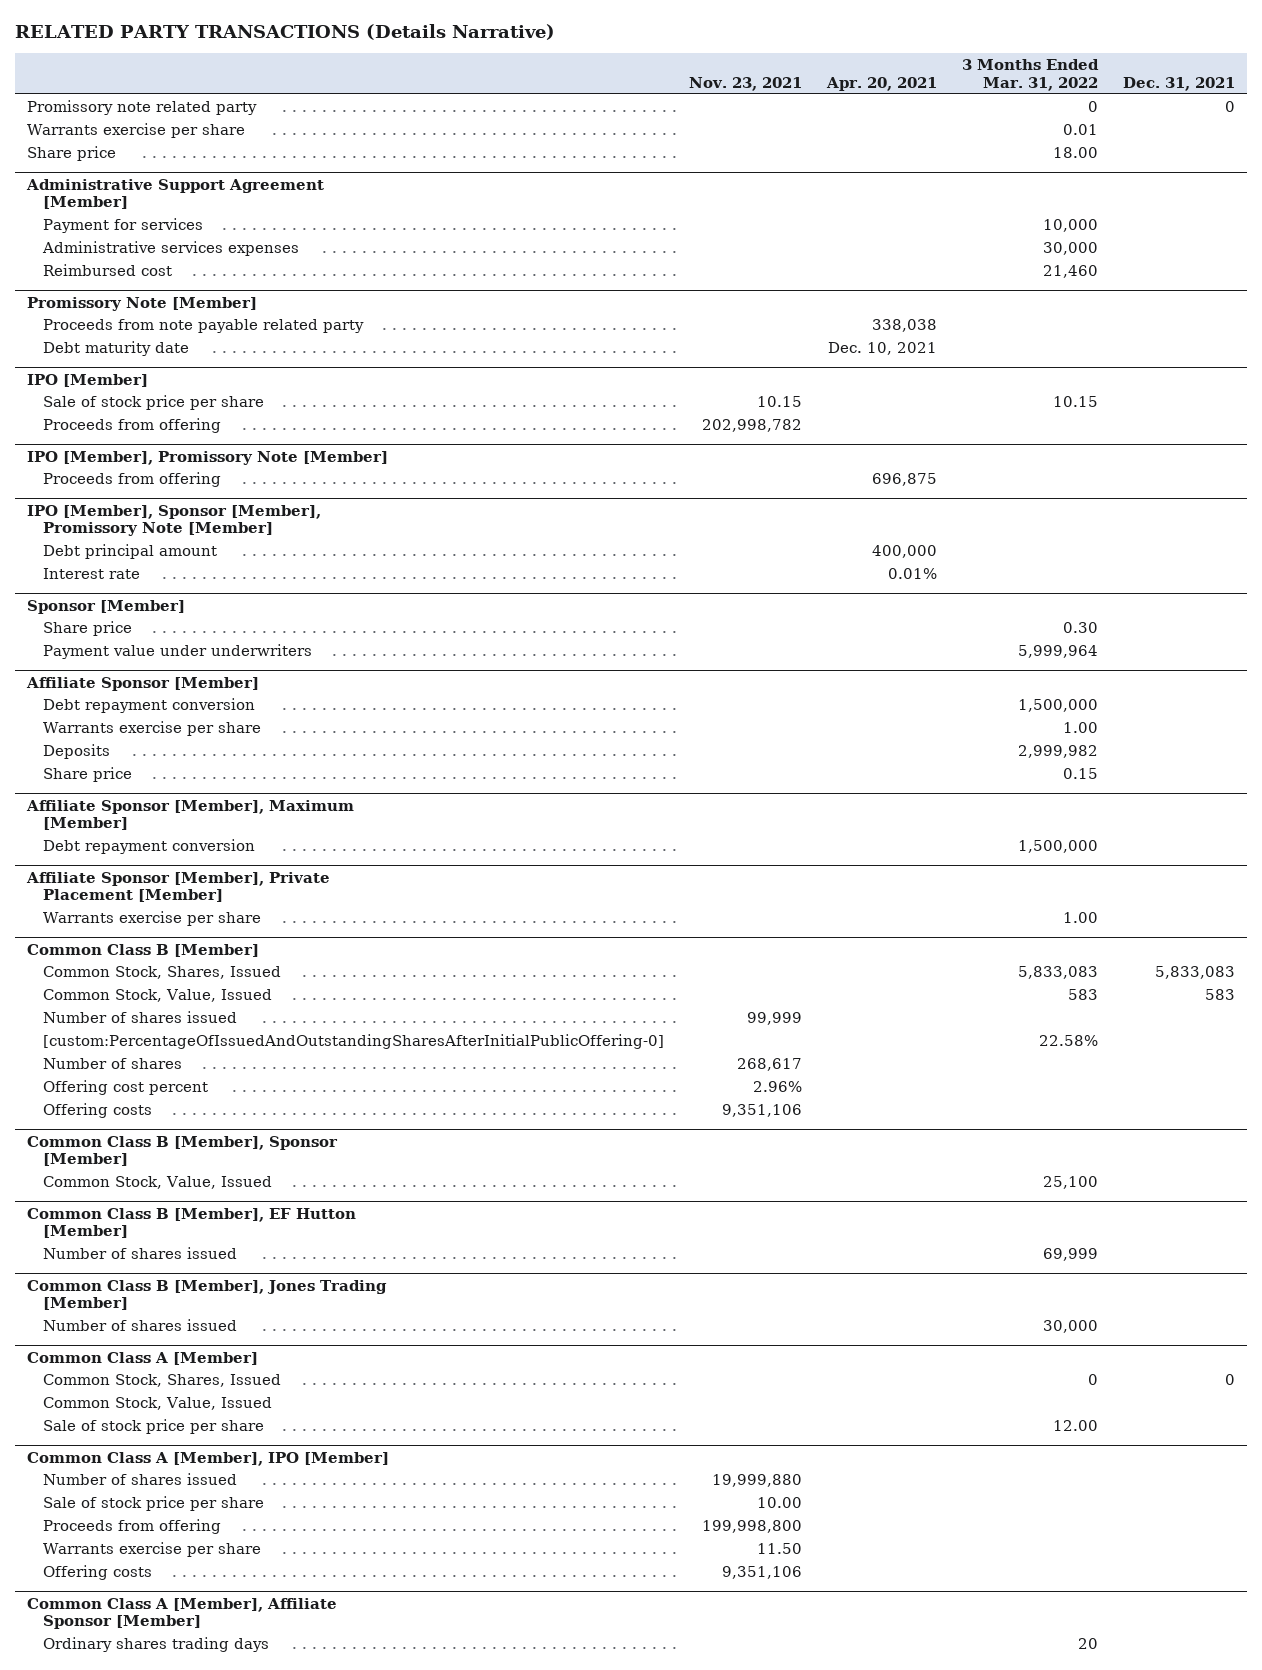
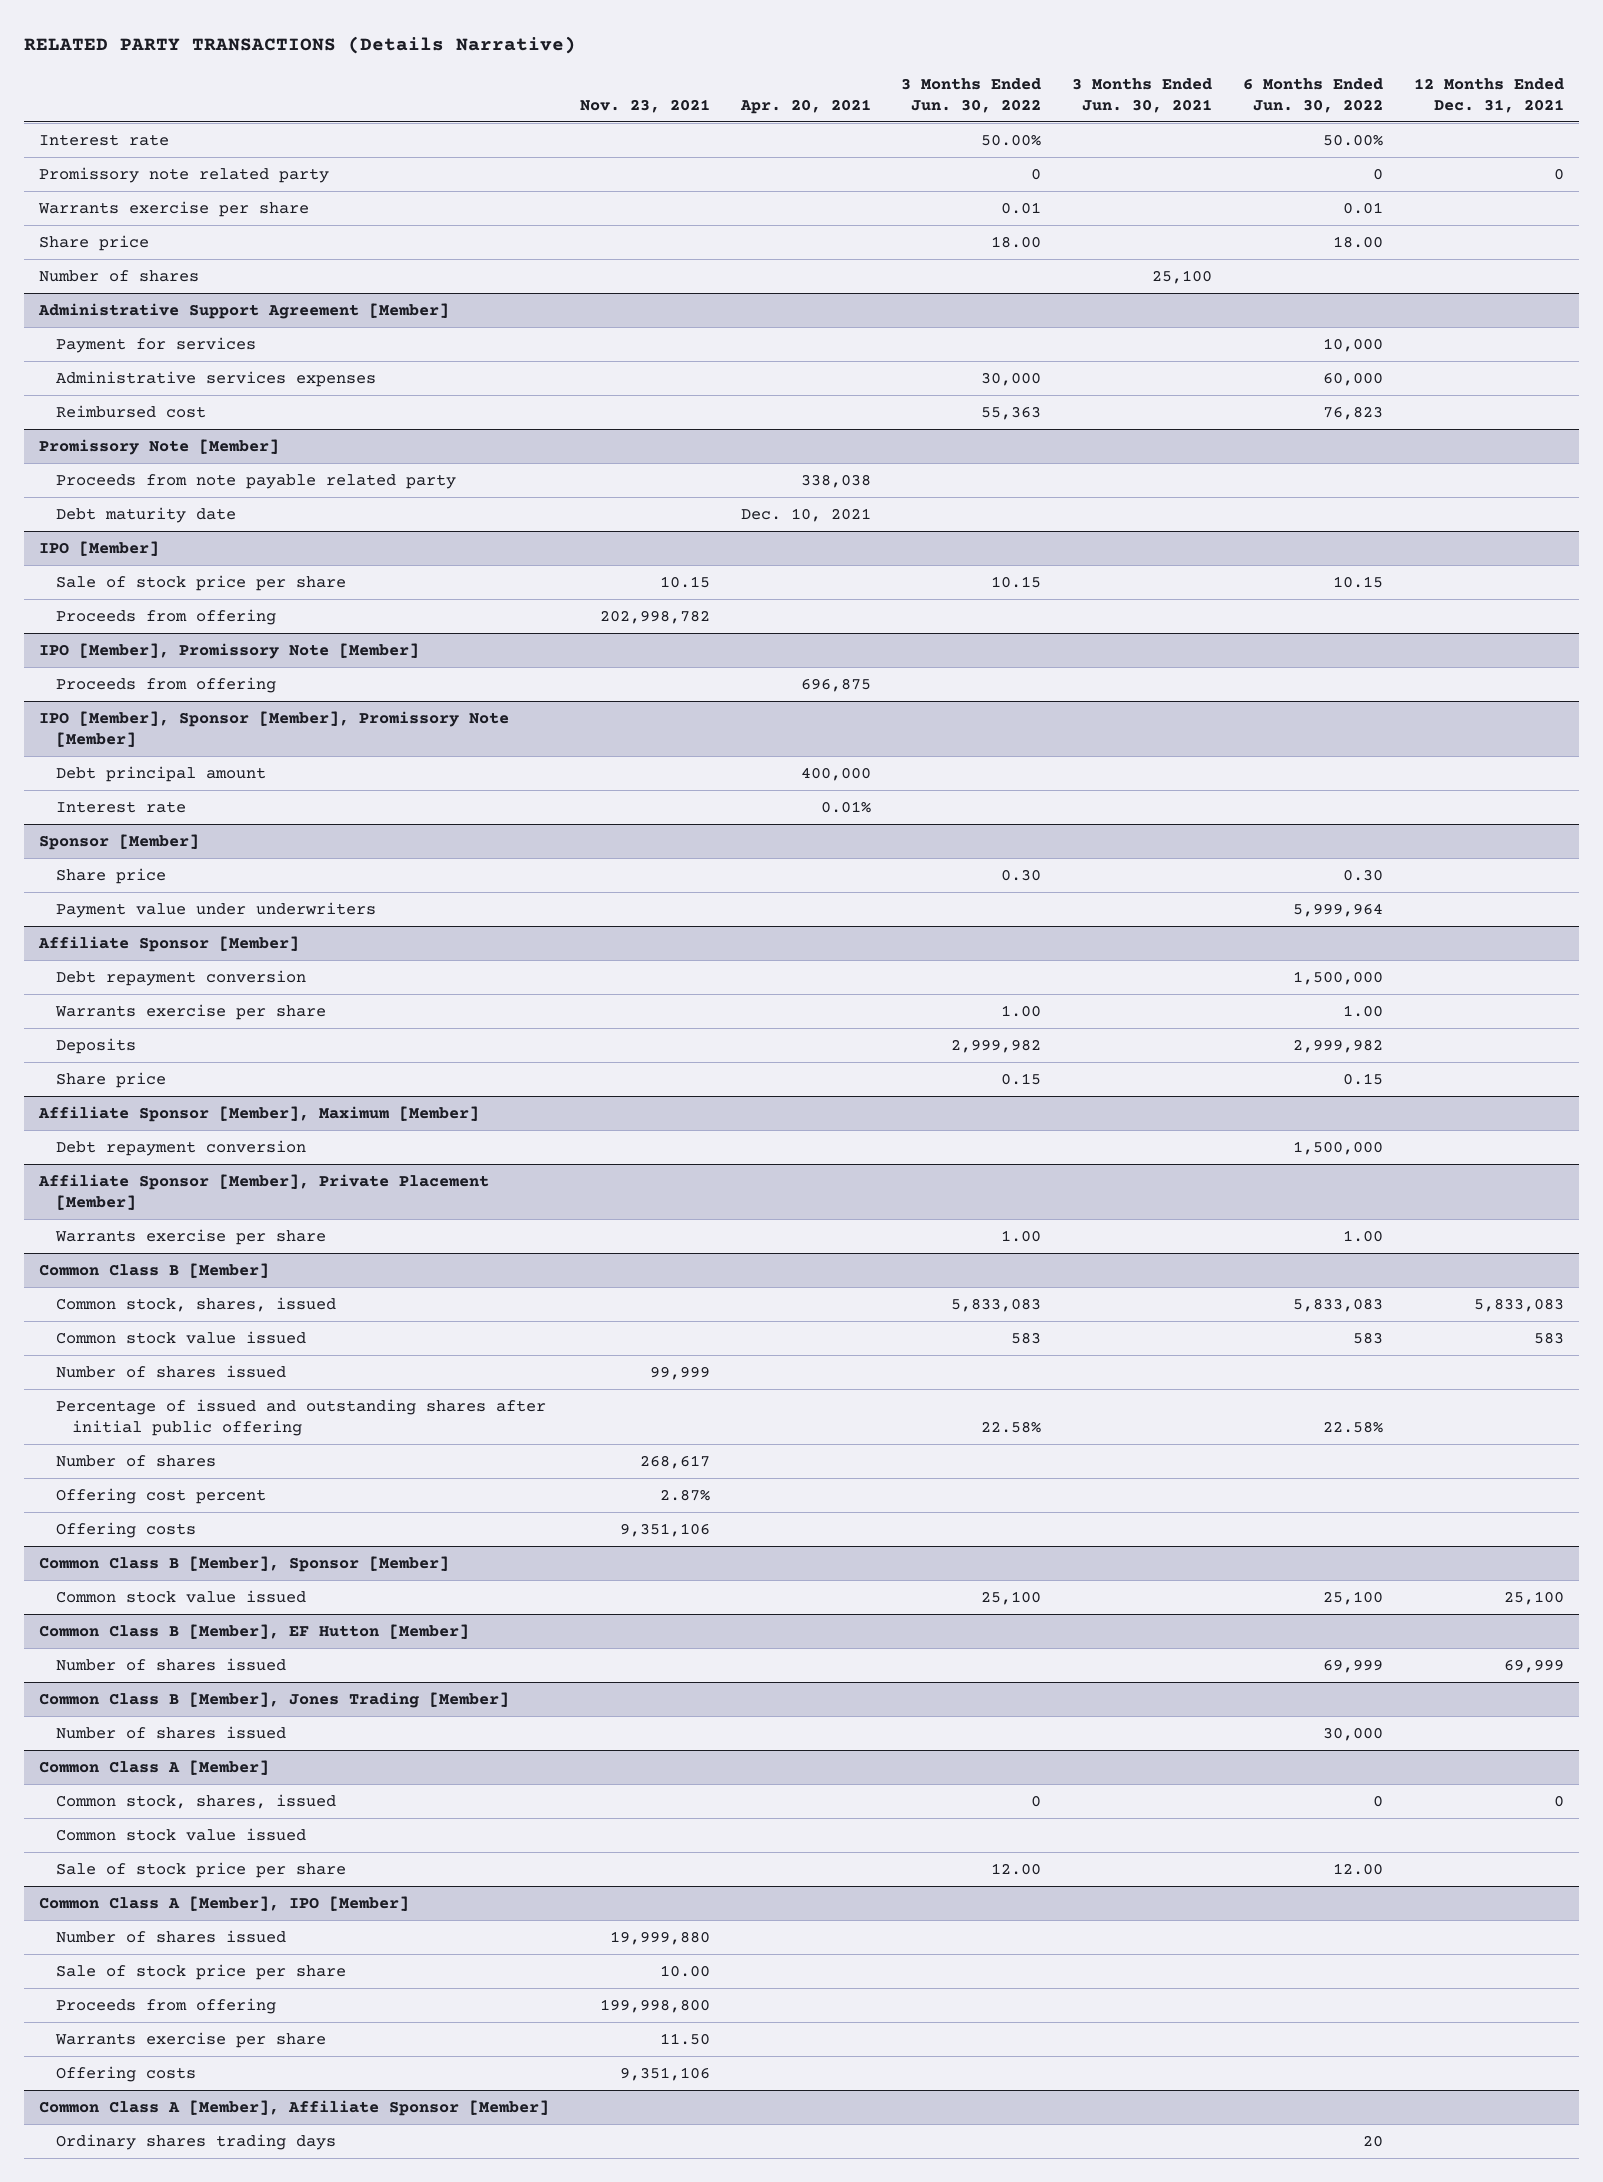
[961,59,1099,91] 3 Months Ended Mar. 31, 2022 -> none
[1122,76,1235,91] Dec. 31, 2021 -> none
none -> [901,77,1042,114] 3 Months Ended Jun. 30, 2022
none -> [1072,77,1213,114] 3 Months Ended Jun. 30, 2021
none -> [1243,77,1384,114] 6 Months Ended Jun. 30, 2022
none -> [1413,77,1564,114] 12 Months Ended Dec. 31, 2021
none -> [39,133,170,146] Interest rate
none -> [39,269,200,282] Number of shares
[43,965,282,979] Common Stock, Shares, Issued -> [55,1296,336,1312] Common stock, shares, issued
[43,988,273,1002] Common Stock, Value, Issued -> [55,1330,306,1344] Common stock value issued
[43,1033,665,1049] [custom:PercentageOfIssuedAndOutstandingSharesAfterInitialPublicOffering-0] -> [55,1398,546,1436] Percentage of issued and outstanding shares after initial public offering
[753,1080,803,1092] 2.96% -> [659,1488,710,1501] 2.87%
[43,1175,273,1189] Common Stock, Value, Issued -> [55,1589,306,1603] Common stock value issued
[43,1373,282,1387] Common Stock, Shares, Issued -> [55,1793,336,1809] Common stock, shares, issued
[43,1396,273,1410] Common Stock, Value, Issued -> [55,1827,306,1841] Common stock value issued

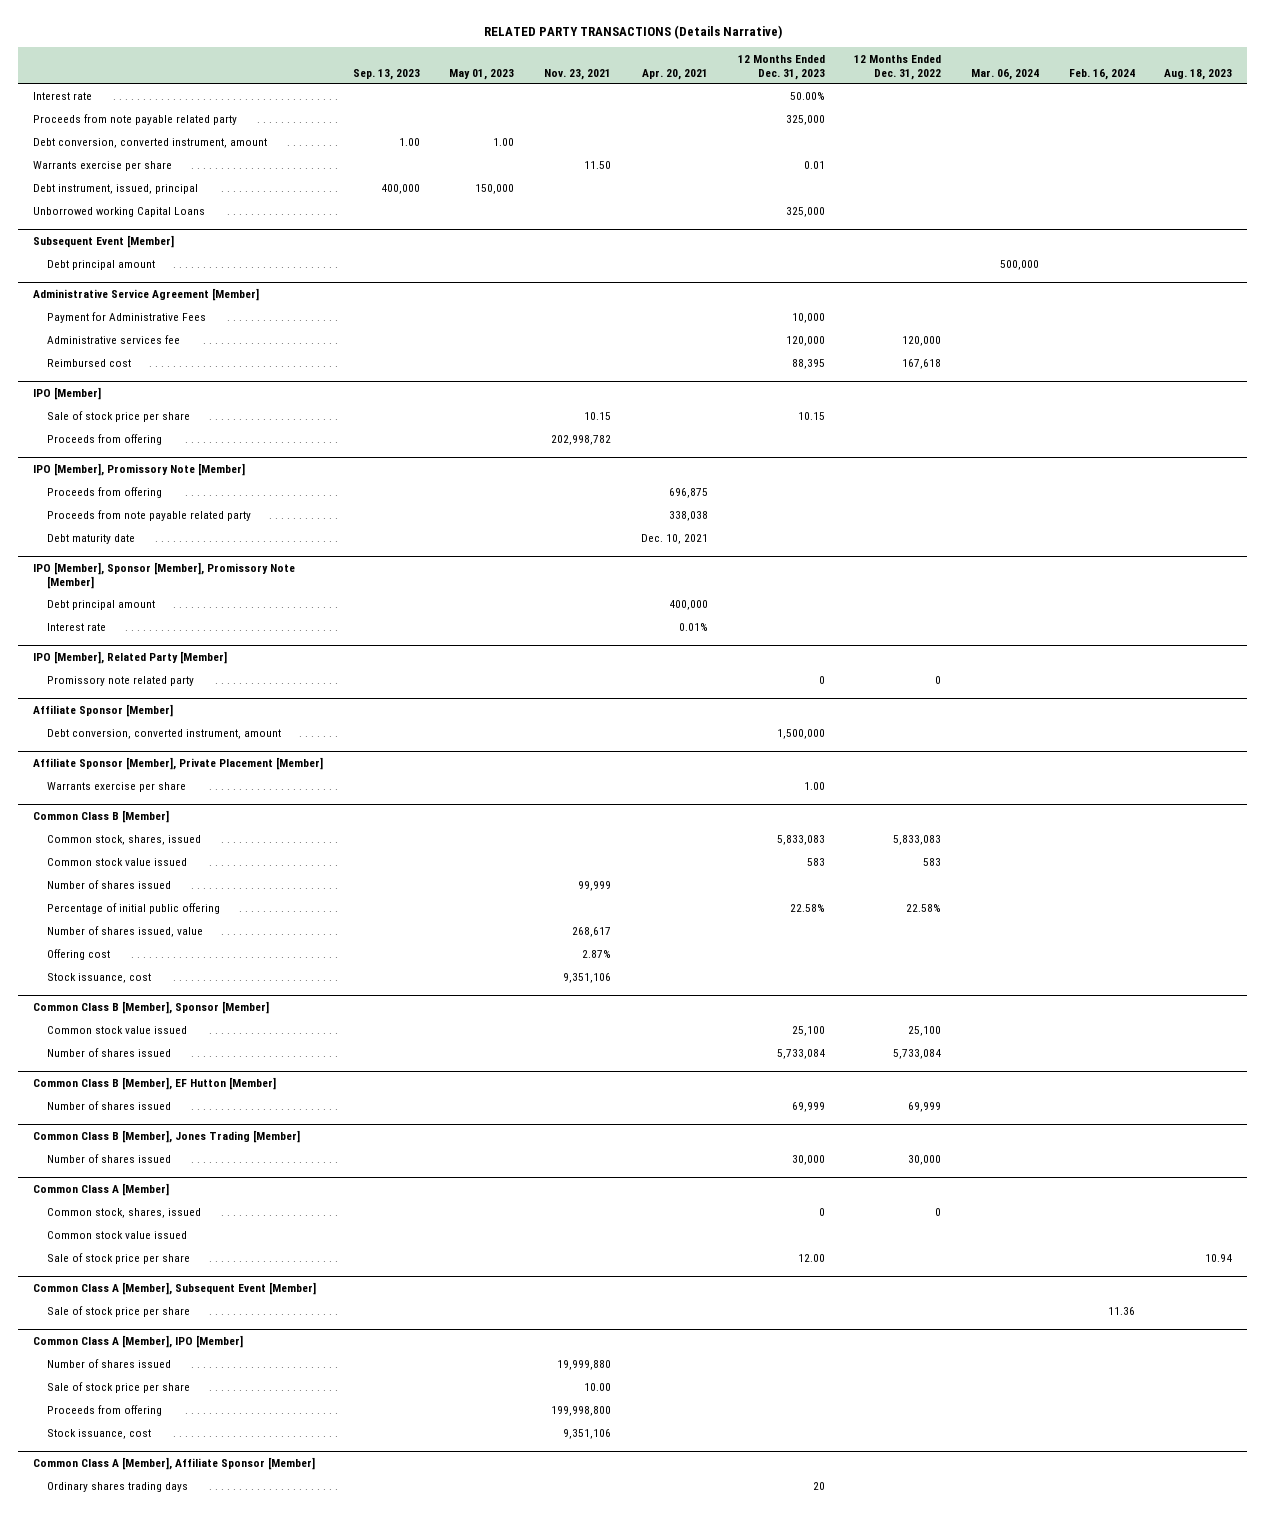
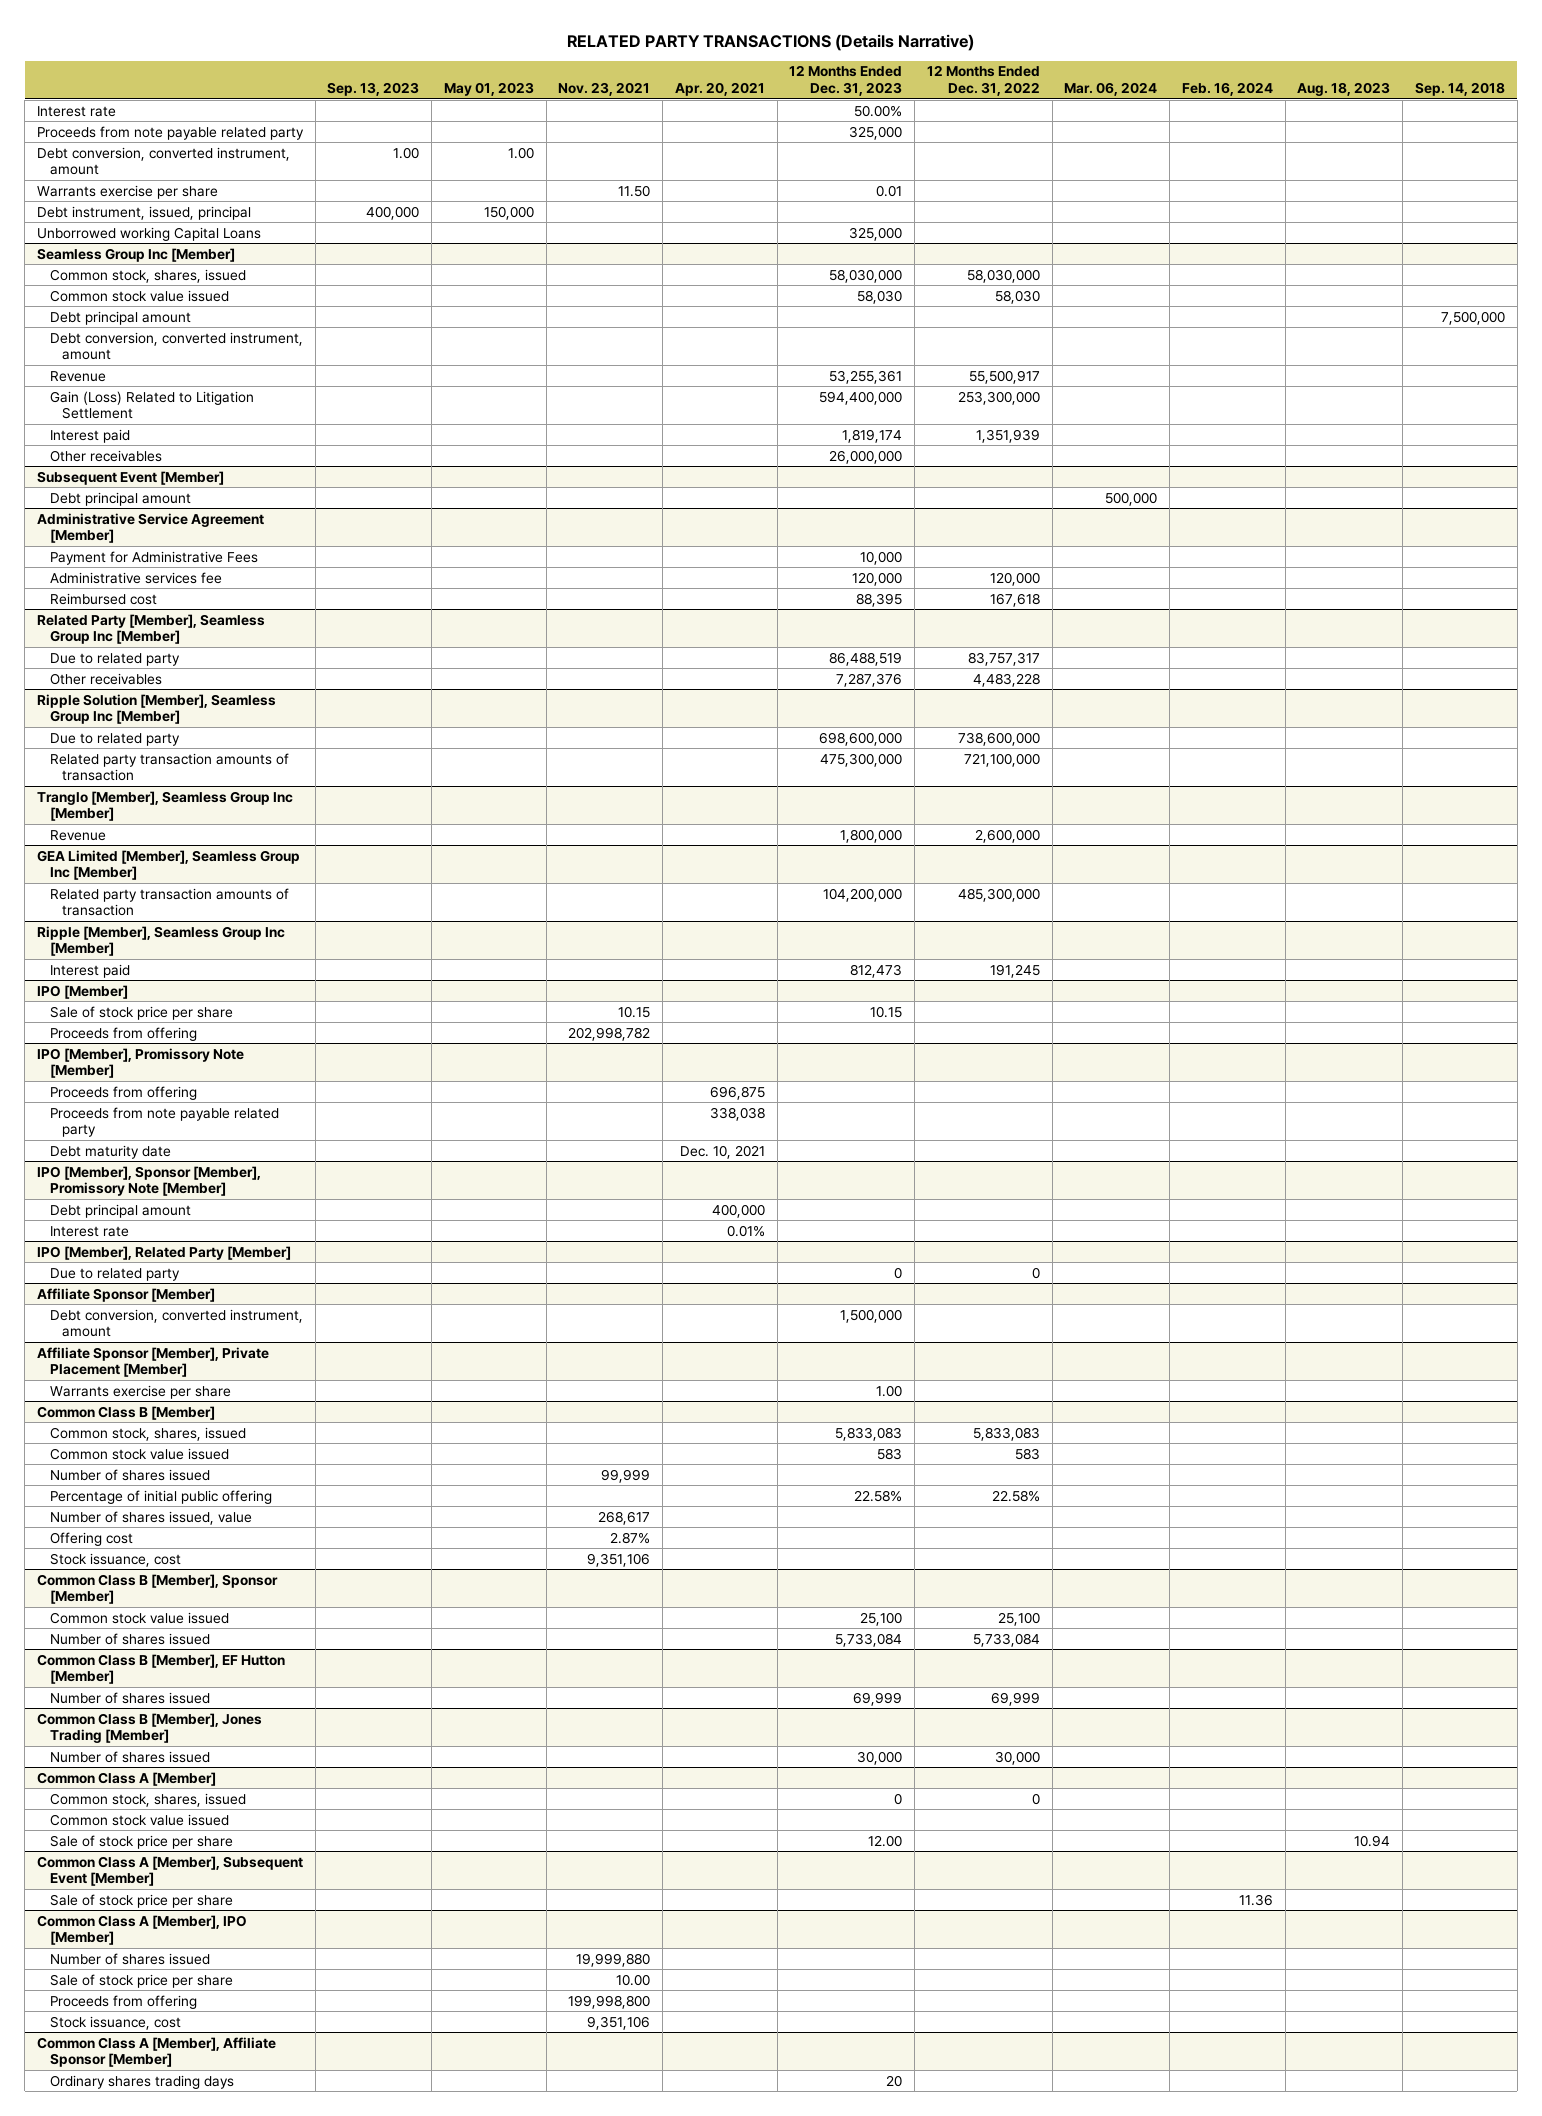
none -> [1414,82,1505,97] Sep. 14, 2018
none -> [36,247,235,262] Seamless Group Inc [Member]
none -> [49,268,246,283] Common stock, shares, issued
none -> [49,289,229,302] Common stock value issued
none -> [49,310,191,325] Debt principal amount
none -> [49,331,303,361] Debt conversion, converted instrument, amount
none -> [49,370,106,382] Revenue
none -> [49,390,254,420] Gain (Loss) Related to Litigation Settlement
none -> [49,428,130,443] Interest paid
none -> [49,449,162,462] Other receivables
none -> [36,613,265,645] Related Party [Member], Seamless Group Inc [Member]
none -> [49,652,180,666] Due to related party
none -> [49,672,162,685] Other receivables
none -> [36,693,276,725] Ripple Solution [Member], Seamless Group Inc [Member]
none -> [49,732,180,746] Due to related party
none -> [49,752,289,782] Related party transaction amounts of transaction
none -> [36,790,293,822] Tranglo [Member], Seamless Group Inc [Member]
none -> [49,829,106,841] Revenue
none -> [36,849,300,881] GEA Limited [Member], Seamless Group Inc [Member]
none -> [49,887,289,917] Related party transaction amounts of transaction
none -> [36,925,285,957] Ripple [Member], Seamless Group Inc [Member]
none -> [49,963,130,978] Interest paid
[46,676,194,687] Promissory note related party -> [49,1267,180,1281] Due to related party

